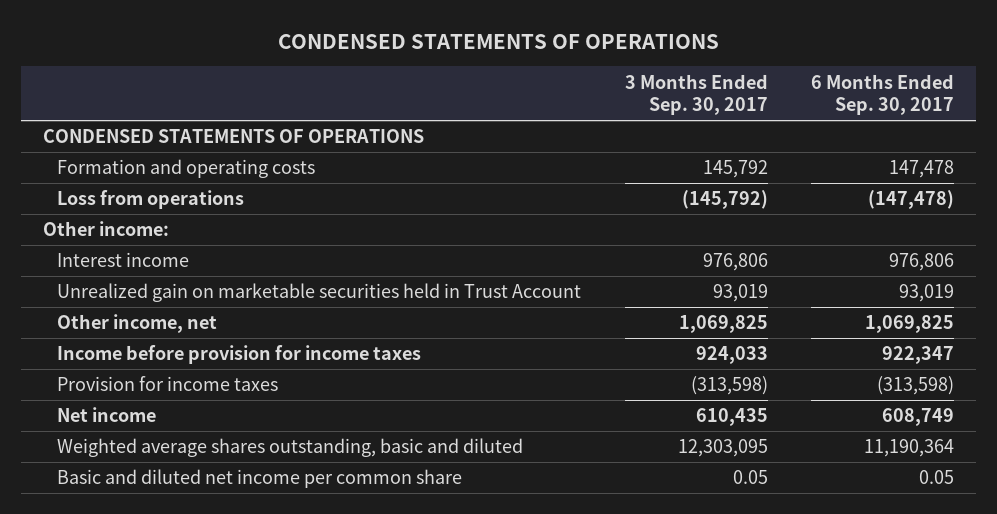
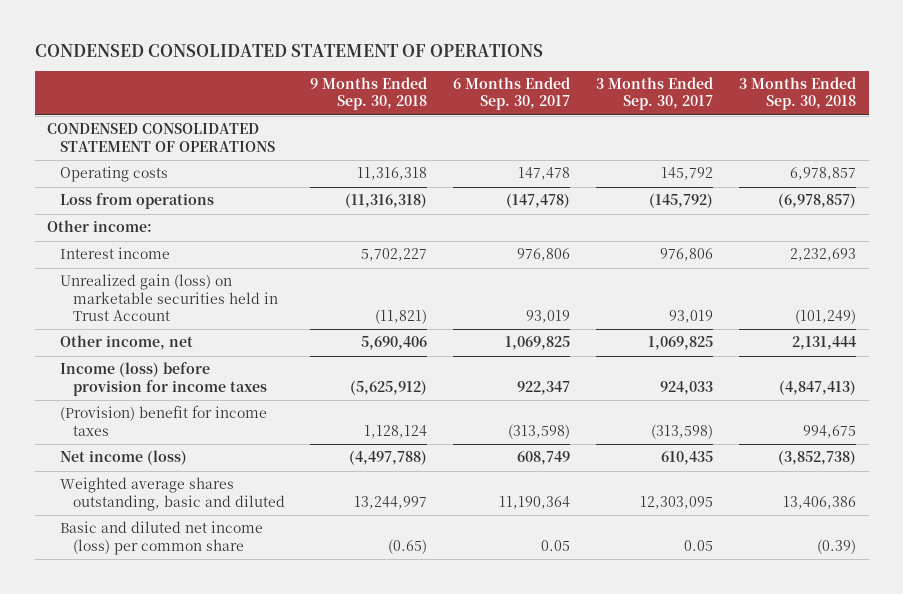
[277,33,719,49] CONDENSED STATEMENTS OF OPERATIONS -> [34,43,543,57] CONDENSED CONSOLIDATED STATEMENT OF OPERATIONS
none -> [310,77,428,111] 9 Months Ended Sep. 30, 2018
none -> [738,77,856,111] 3 Months Ended Sep. 30, 2018
[42,129,424,144] CONDENSED STATEMENTS OF OPERATIONS -> [47,123,275,152] CONDENSED CONSOLIDATED STATEMENT OF OPERATIONS
[56,159,315,179] Formation and operating costs -> [59,166,168,183] Operating costs
[56,283,581,303] Unrealized gain on marketable securities held in Trust Account -> [59,274,278,321] Unrealized gain (loss) on marketable securities held in Trust Account
[56,345,421,365] Income before provision for income taxes -> [59,362,267,396] Income (loss) before provision for income taxes
[56,376,278,392] Provision for income taxes -> [59,405,267,436] (Provision) benefit for income taxes
[56,407,156,423] Net income -> [59,450,187,466] Net income (loss)
[56,469,462,489] Basic and diluted net income per common share -> [59,521,263,555] Basic and diluted net income (loss) per common share

